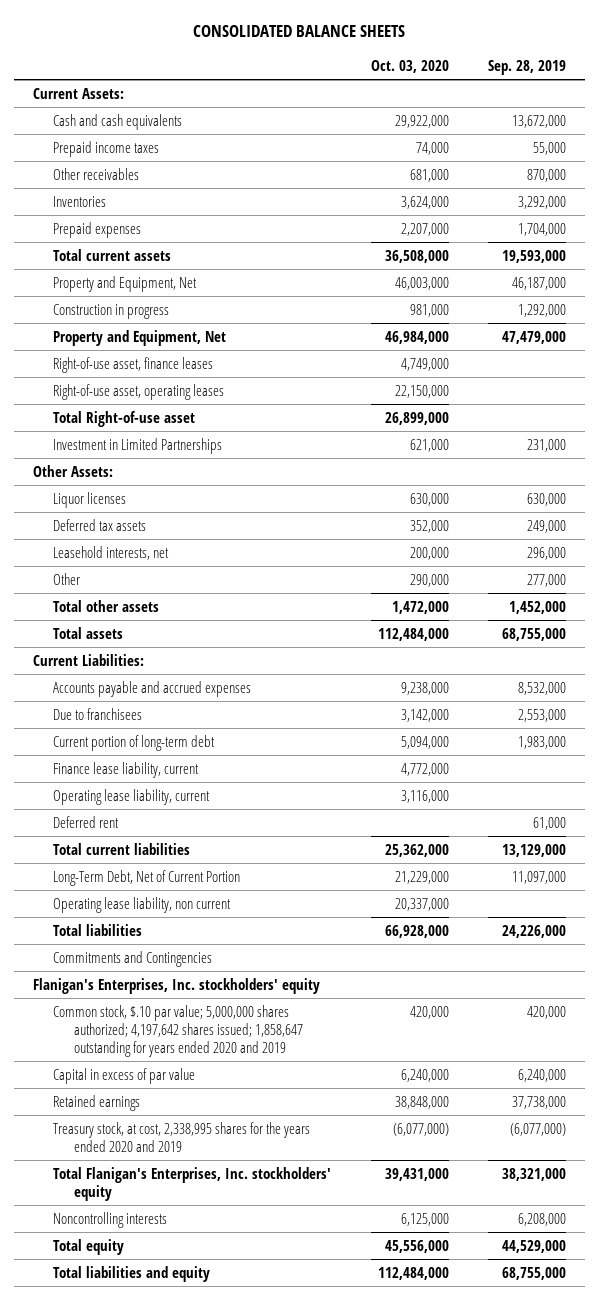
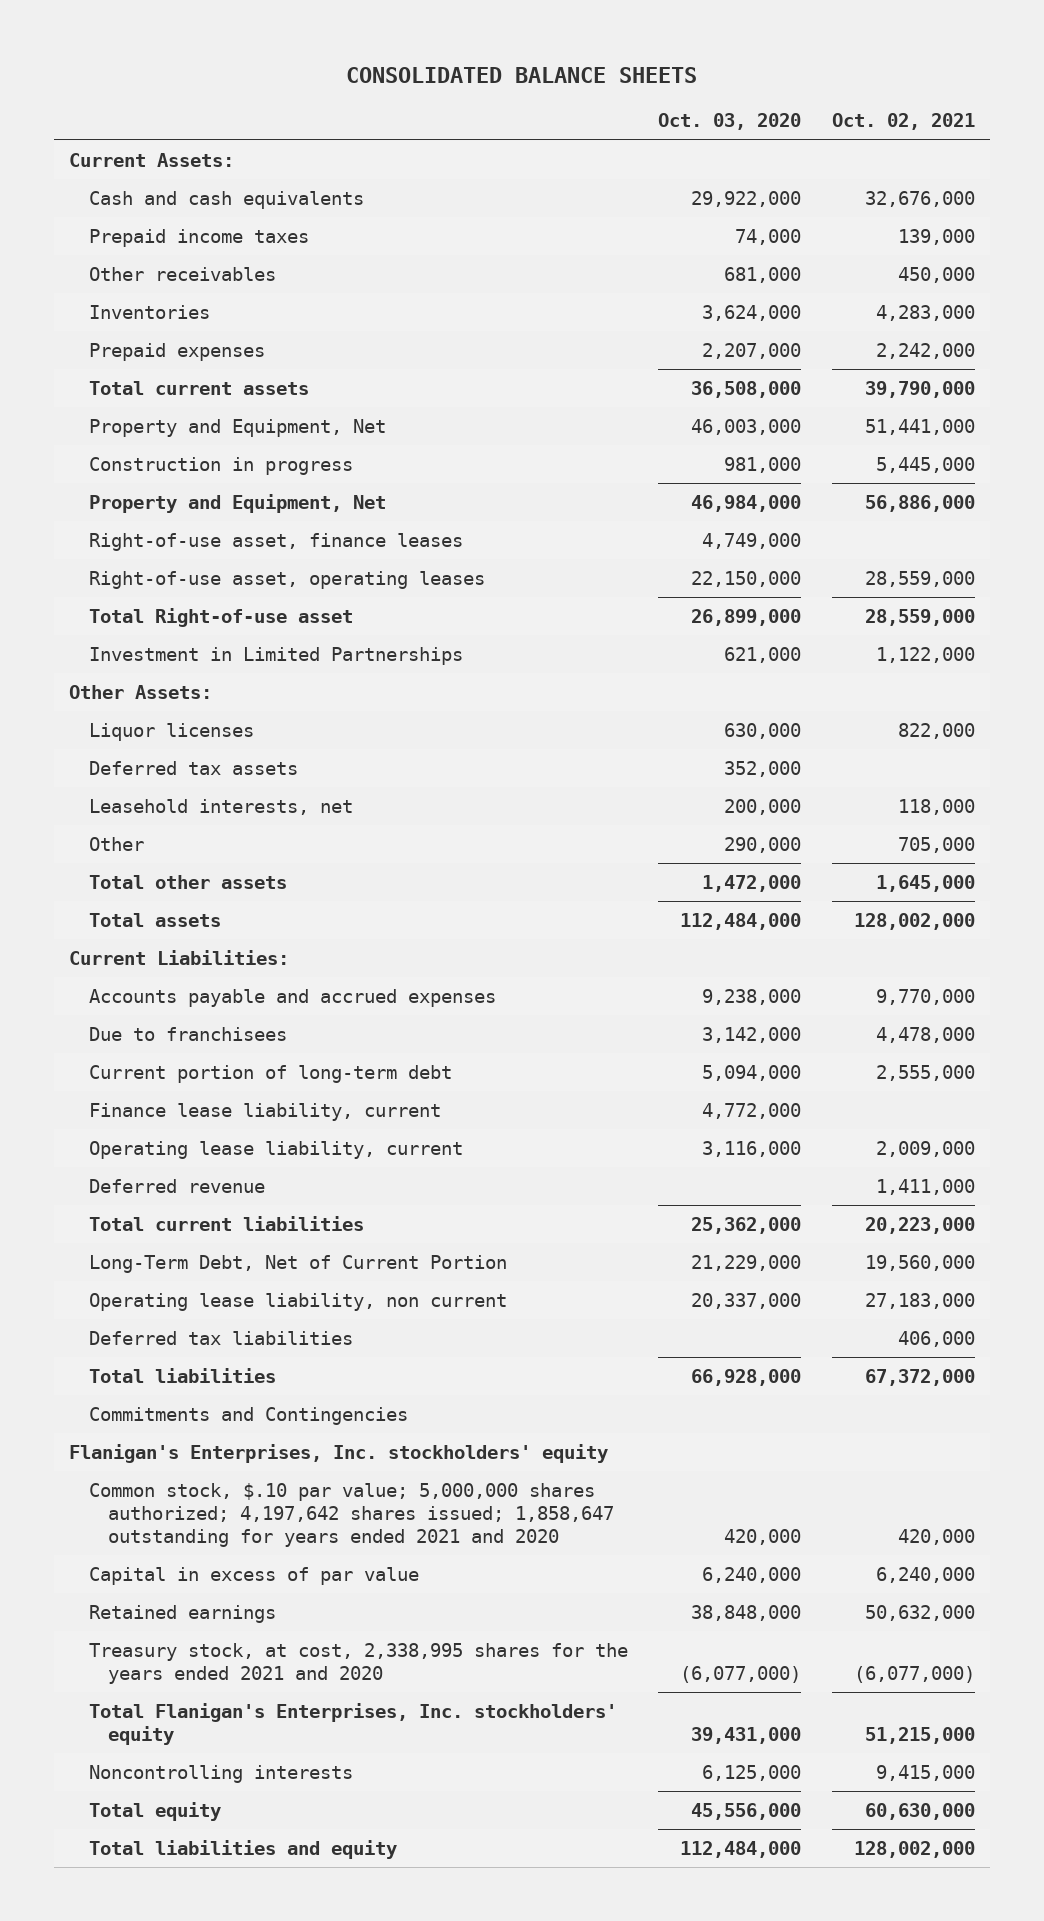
[487,59,566,75] Sep. 28, 2019 -> none
none -> [831,113,975,131] Oct. 02, 2021
[53,815,120,828] Deferred rent -> none
none -> [88,1178,265,1193] Deferred revenue
none -> [88,1330,353,1345] Deferred tax liabilities
[53,1004,303,1057] Common stock, $.10 par value; 5,000,000 shares authorized; 4,197,642 shares issued; 1,858,647 outstanding for years ended 2020 and 2019 -> [88,1482,615,1548] Common stock, $.10 par value; 5,000,000 shares authorized; 4,197,642 shares issued; 1,858,647 outstanding for years ended 2021 and 2020
[53,1121,311,1152] Treasury stock, at cost, 2,338,995 shares for the years ended 2020 and 2019 -> [88,1642,628,1684] Treasury stock, at cost, 2,338,995 shares for the years ended 2021 and 2020

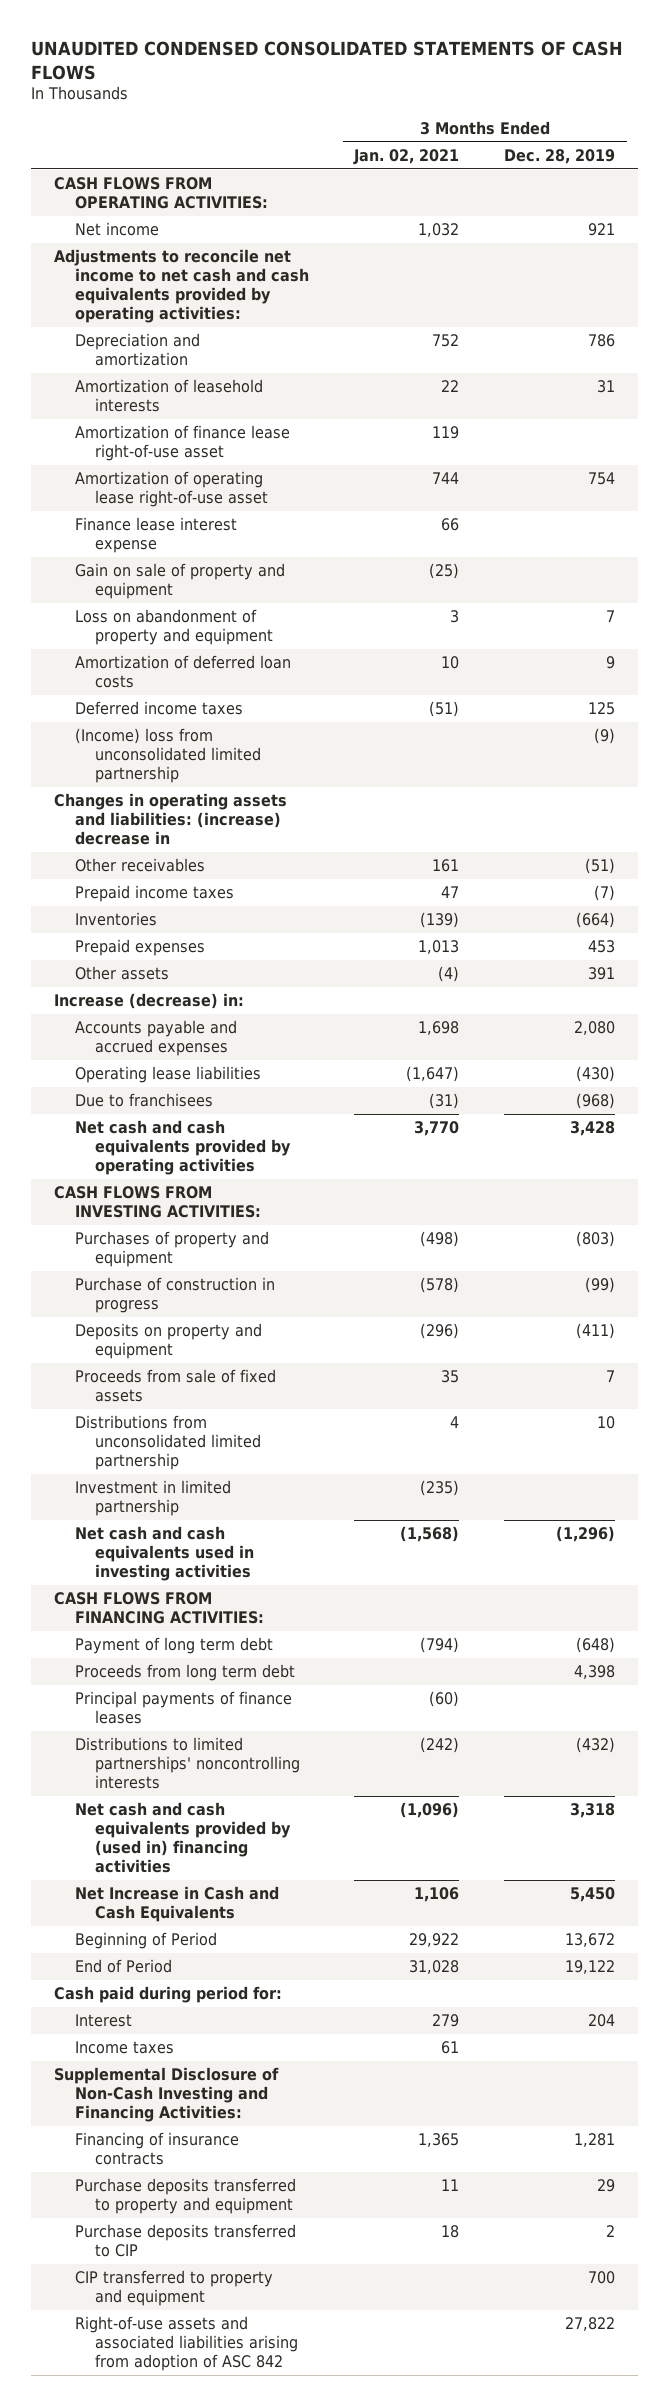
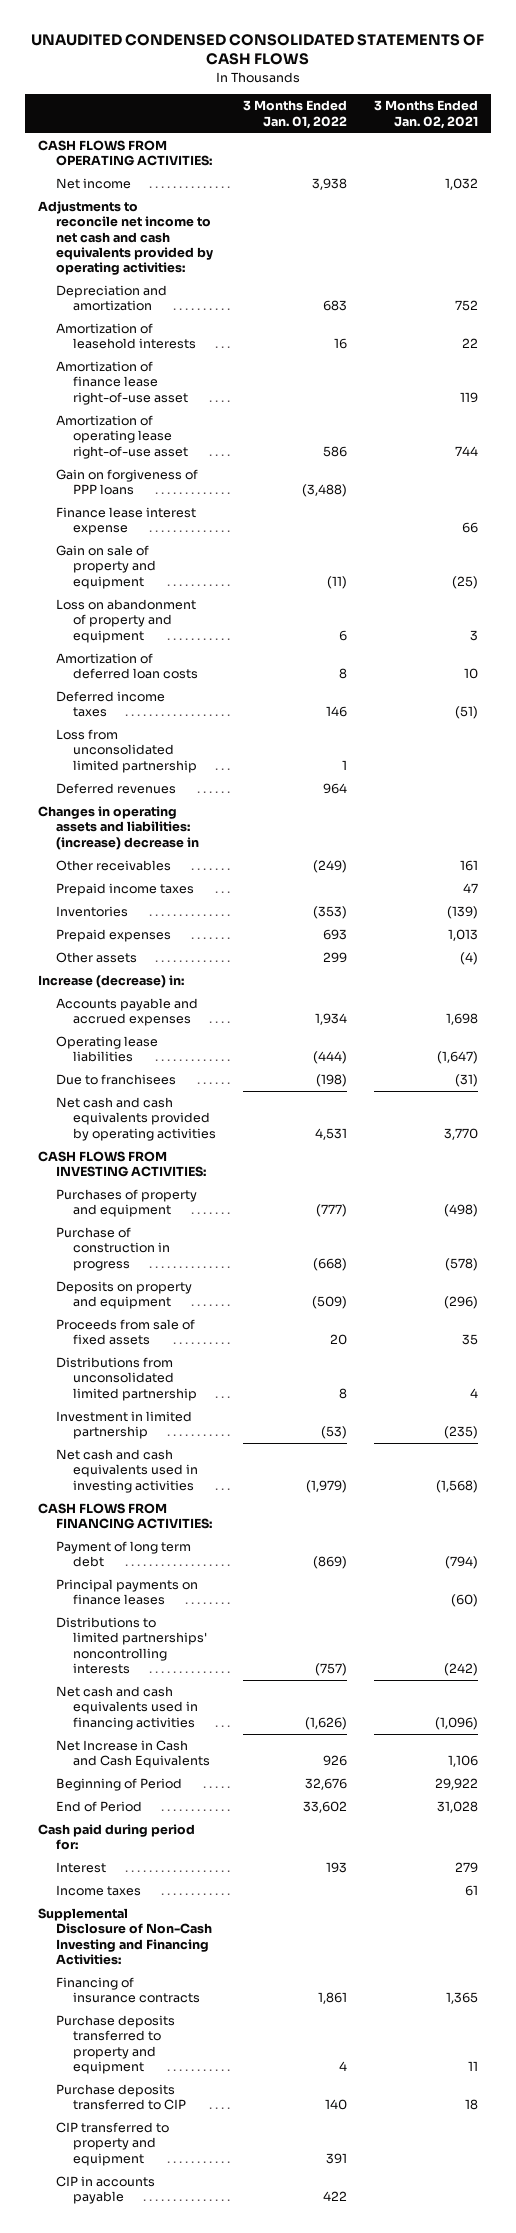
[504,148,616,164] Dec. 28, 2019 -> none
none -> [243,100,348,129] 3 Months Ended Jan. 01, 2022
none -> [55,469,198,496] Gain on forgiveness of PPP loans
[74,728,262,784] (Income) loss from unconsolidated limited partnership -> [55,729,198,773] Loss from unconsolidated limited partnership
none -> [55,783,176,795] Deferred revenues
[74,1664,295,1682] Proceeds from long term debt -> none
[74,1691,292,1725] Principal payments of finance leases -> [55,1579,198,1606] Principal payments on finance leases
[74,1802,292,1874] Net cash and cash equivalents provided by (used in) financing activities -> [55,1686,199,1730] Net cash and cash equivalents used in financing activities
[74,2316,299,2372] Right-of-use assets and associated liabilities arising from adoption of ASC 842 -> none
none -> [55,2176,155,2205] CIP in accounts payable

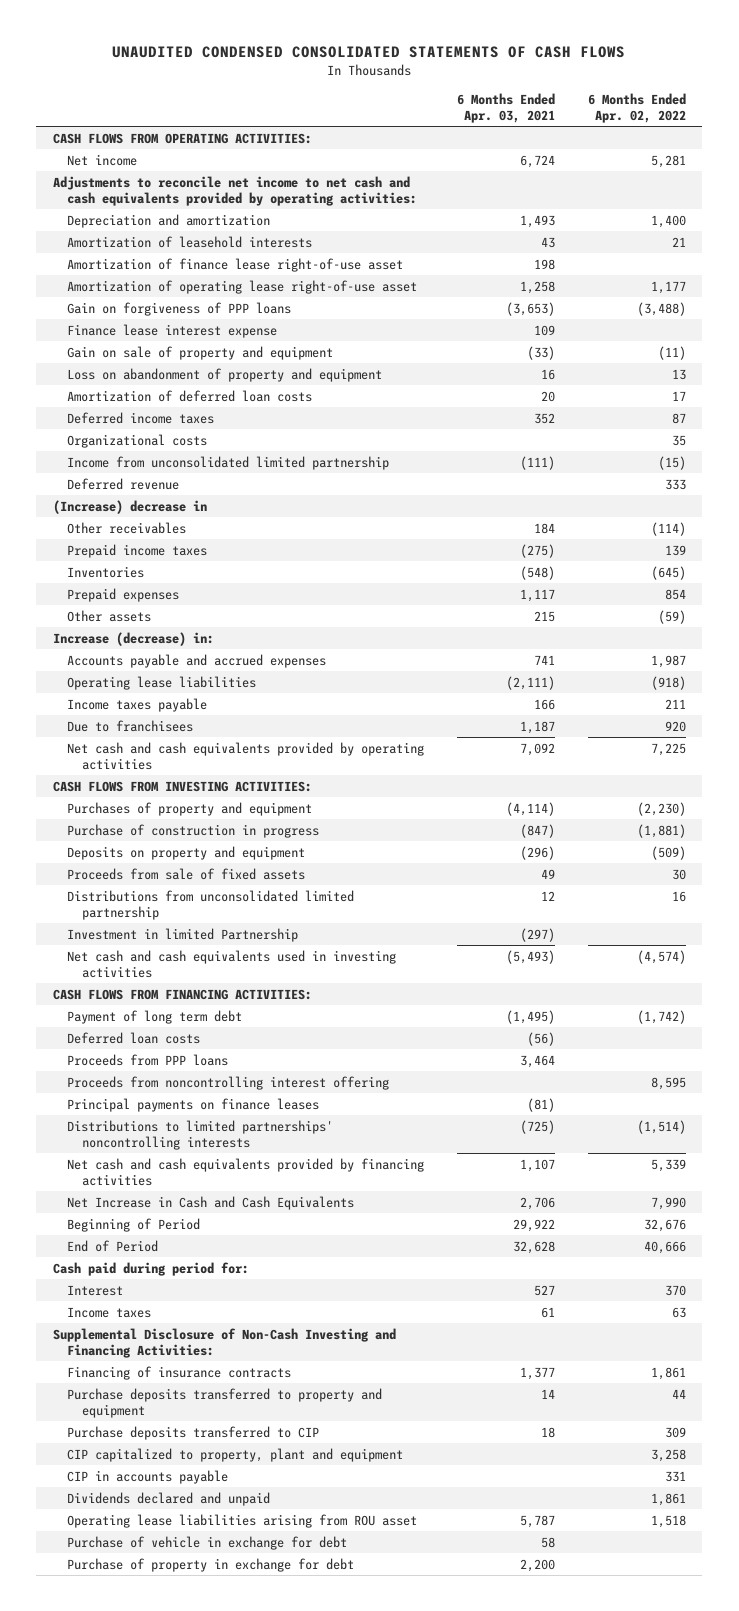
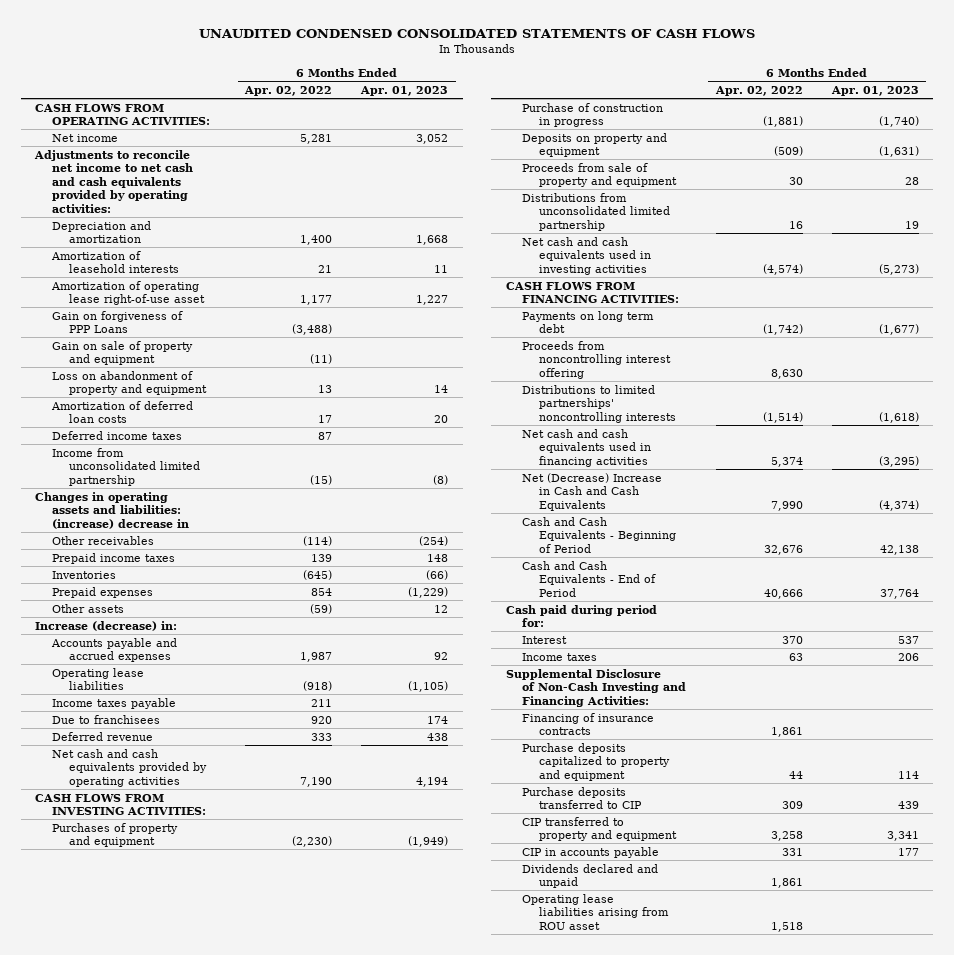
[457,92,556,124] 6 Months Ended Apr. 03, 2021 -> none
none -> [360,85,449,96] Apr. 01, 2023
[67,257,404,272] Amortization of finance lease right-of-use asset -> none
[67,323,278,338] Finance lease interest expense -> none
[67,301,292,316] Gain on forgiveness of PPP loans -> [51,310,183,334] Gain on forgiveness of PPP Loans
[67,433,208,448] Organizational costs -> none
[52,499,207,514] (Increase) decrease in -> none
none -> [35,491,189,529] Changes in operating assets and liabilities: (increase) decrease in
[67,477,180,490] Deferred revenue -> [51,731,153,741] Deferred revenue
[650,742,686,756] 7,225 -> [300,776,333,787] 7,190
[67,867,306,880] Proceeds from sale of fixed assets -> [522,162,678,188] Proceeds from sale of property and equipment
[67,927,299,942] Investment in limited Partnership -> none
[67,1031,201,1044] Deferred loan costs -> none
[67,1053,229,1066] Proceeds from PPP loans -> none
[67,1097,320,1112] Principal payments on finance leases -> none
[67,1009,243,1024] Payment of long term debt -> [522,310,655,334] Payments on long term debt
[650,1076,686,1090] 8,595 -> [770,368,803,379] 8,630
[67,1157,425,1186] Net cash and cash equivalents provided by financing activities -> [522,428,652,467] Net cash and cash equivalents used in financing activities
[650,1158,686,1172] 5,339 -> [770,456,803,467] 5,374
[67,1195,355,1210] Net Increase in Cash and Cash Equivalents -> [522,472,663,511] Net (Decrease) Increase in Cash and Cash Equivalents
[67,1217,201,1232] Beginning of Period -> [522,516,677,553] Cash and Cash Equivalents - Beginning of Period
[67,1239,159,1252] End of Period -> [522,560,657,597] Cash and Cash Equivalents - End of Period
[67,1387,383,1418] Purchase deposits transferred to property and equipment -> [522,742,671,781] Purchase deposits capitalized to property and equipment
[67,1447,404,1462] CIP capitalized to property, plant and equipment -> [522,816,678,842] CIP transferred to property and equipment
[67,1535,348,1550] Purchase of vehicle in exchange for debt -> none
[67,1557,355,1572] Purchase of property in exchange for debt -> none

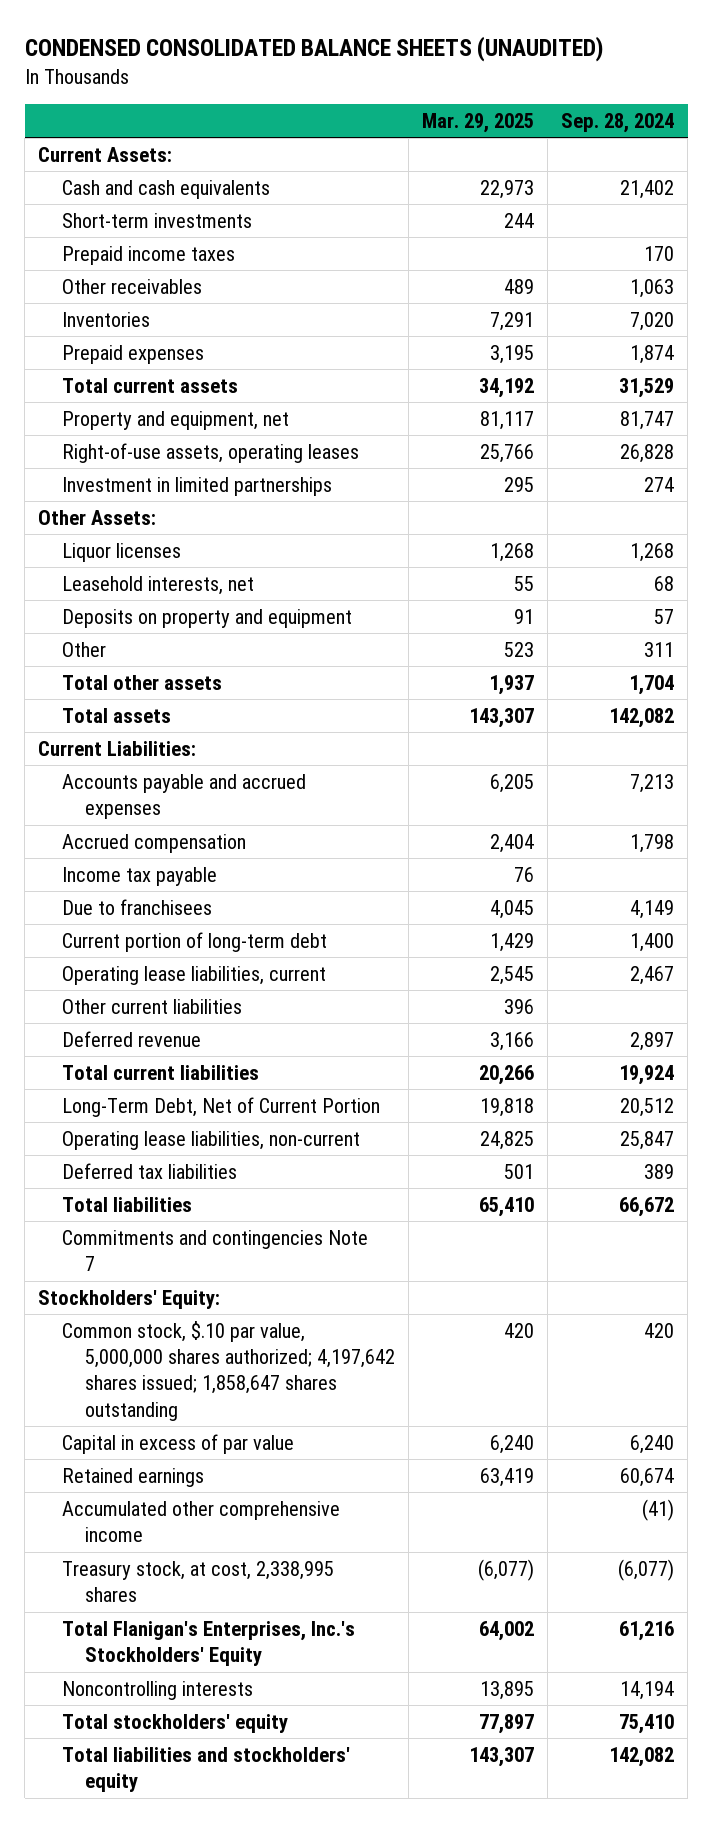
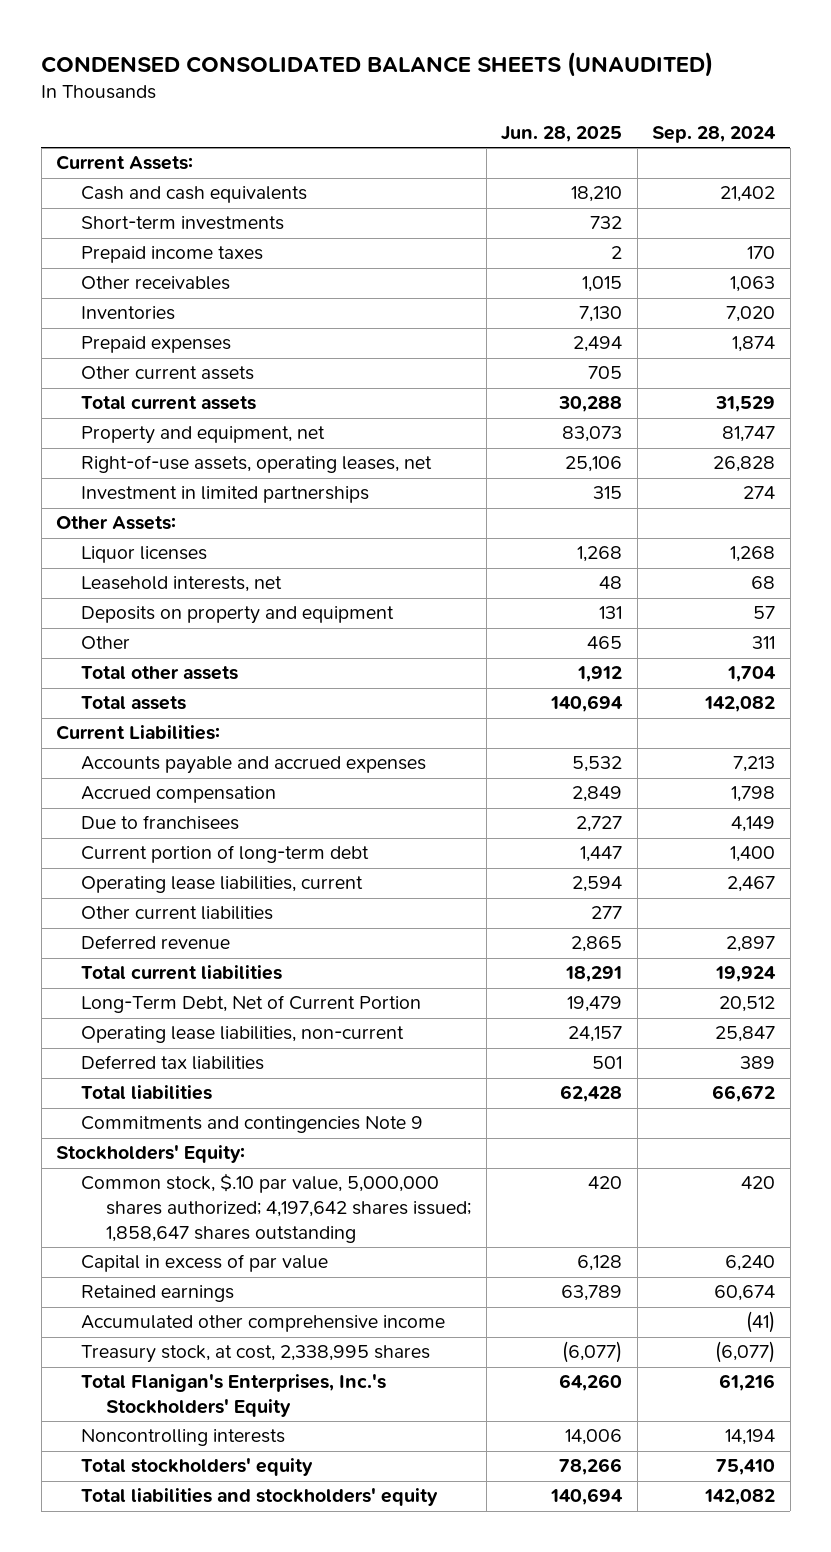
[421,112,534,133] Mar. 29, 2025 -> none
none -> [501,126,623,143] Jun. 28, 2025
none -> [81,366,255,381] Other current assets
[61,442,359,463] Right-of-use assets, operating leases -> [81,455,433,474] Right-of-use assets, operating leases, net
[61,866,217,886] Income tax payable -> none
[61,1229,368,1272] Commitments and contingencies Note 7 -> [81,1116,424,1134] Commitments and contingencies Note 9

